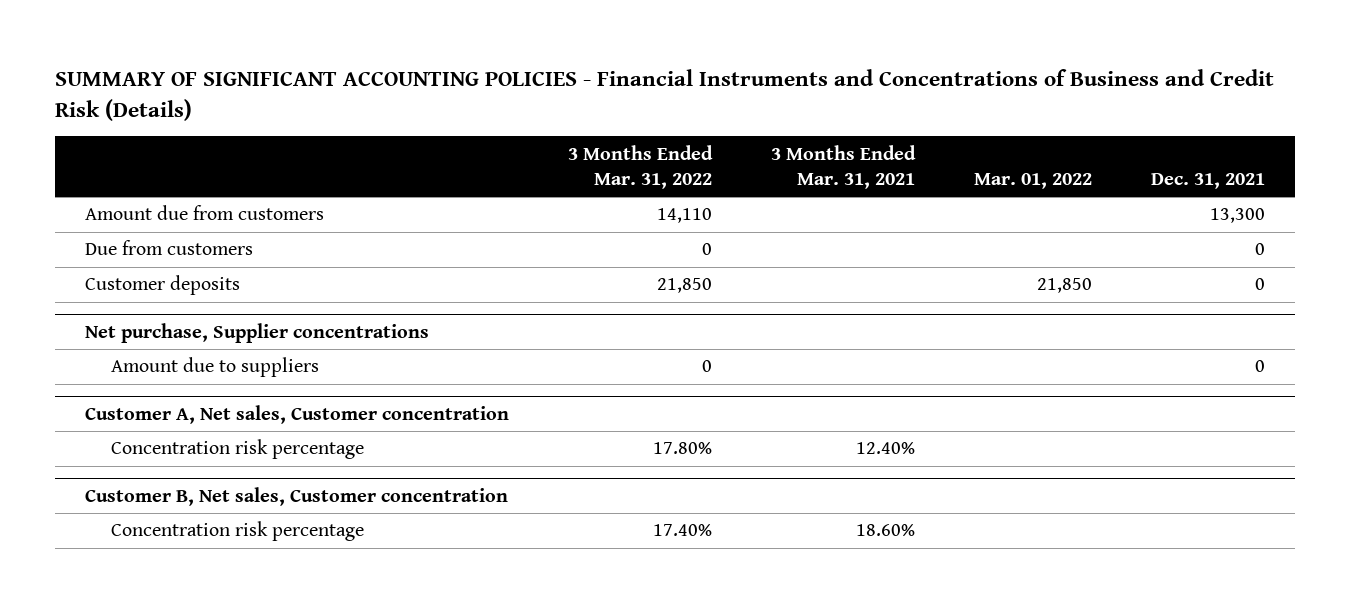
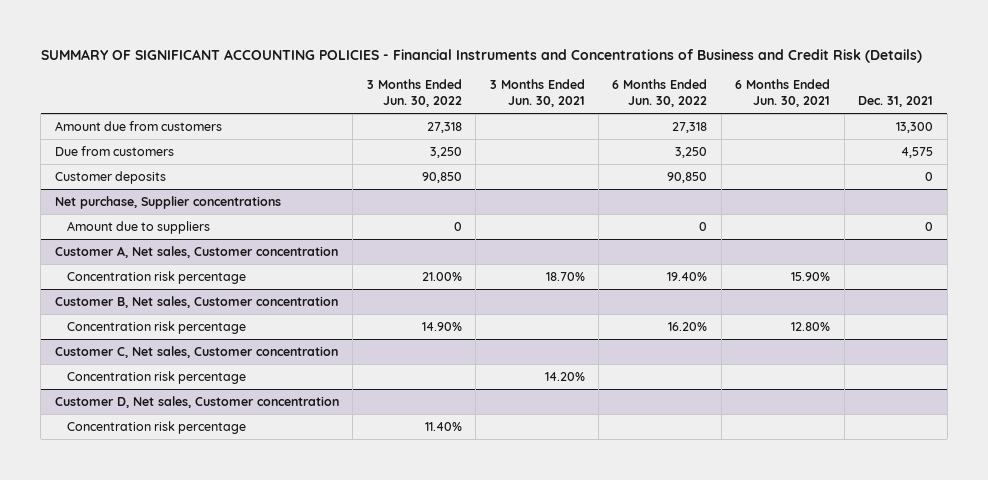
[568,144,714,190] 3 Months Ended Mar. 31, 2022 -> none
[771,144,917,190] 3 Months Ended Mar. 31, 2021 -> none
[974,173,1093,190] Mar. 01, 2022 -> none
none -> [366,79,462,107] 3 Months Ended Jun. 30, 2022
none -> [489,79,585,107] 3 Months Ended Jun. 30, 2021
none -> [612,79,708,107] 6 Months Ended Jun. 30, 2022
none -> [735,79,831,107] 6 Months Ended Jun. 30, 2021
[1255,243,1266,256] 0 -> [901,147,934,159] 4,575
none -> [54,346,338,359] Customer C, Net sales, Customer concentration
none -> [66,371,246,385] Concentration risk percentage
none -> [54,396,339,409] Customer D, Net sales, Customer concentration
none -> [66,421,246,435] Concentration risk percentage

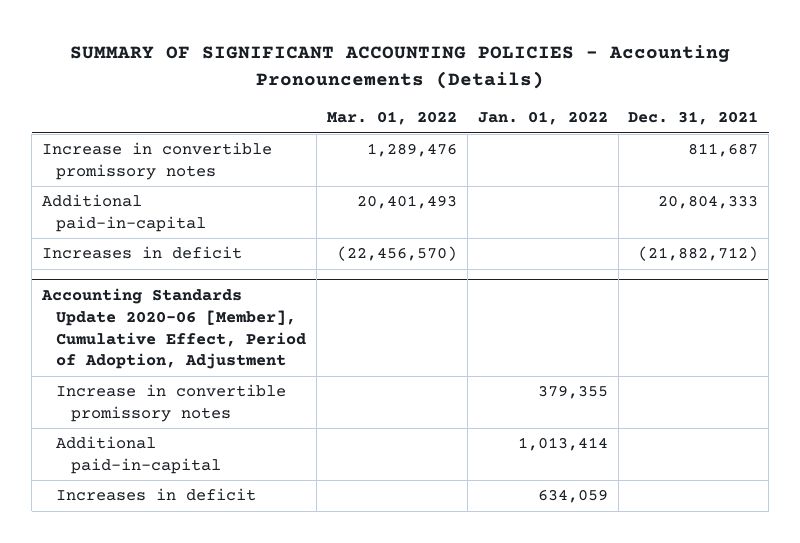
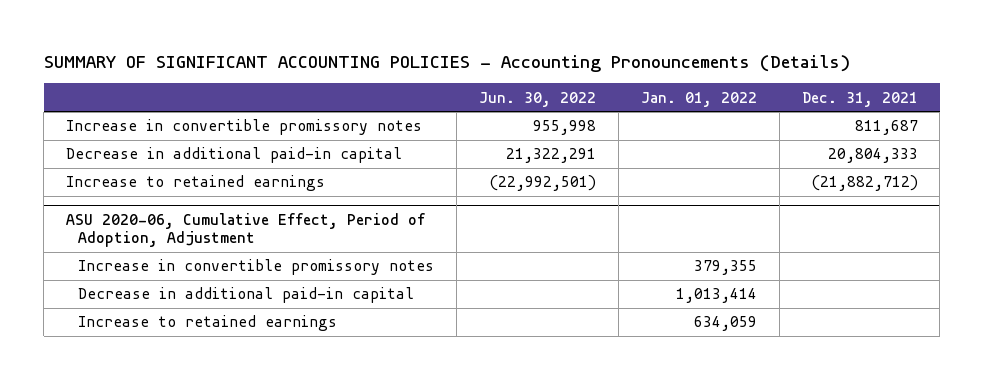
[327,111,458,126] Mar. 01, 2022 -> none
none -> [478,91,596,107] Jun. 30, 2022
[42,194,207,233] Additional paid-in-capital -> [66,147,403,164] Decrease in additional paid-in capital
[42,246,243,260] Increases in deficit -> [66,175,326,192] Increase to retained earnings
[41,288,307,370] Accounting Standards Update 2020-06 [Member], Cumulative Effect, Period of Adoption, Adjustment -> [66,212,426,247] ASU 2020-06, Cumulative Effect, Period of Adoption, Adjustment
[56,436,221,475] Additional paid-in-capital -> [77,287,414,304] Decrease in additional paid-in capital
[56,488,257,502] Increases in deficit -> [77,315,337,332] Increase to retained earnings

